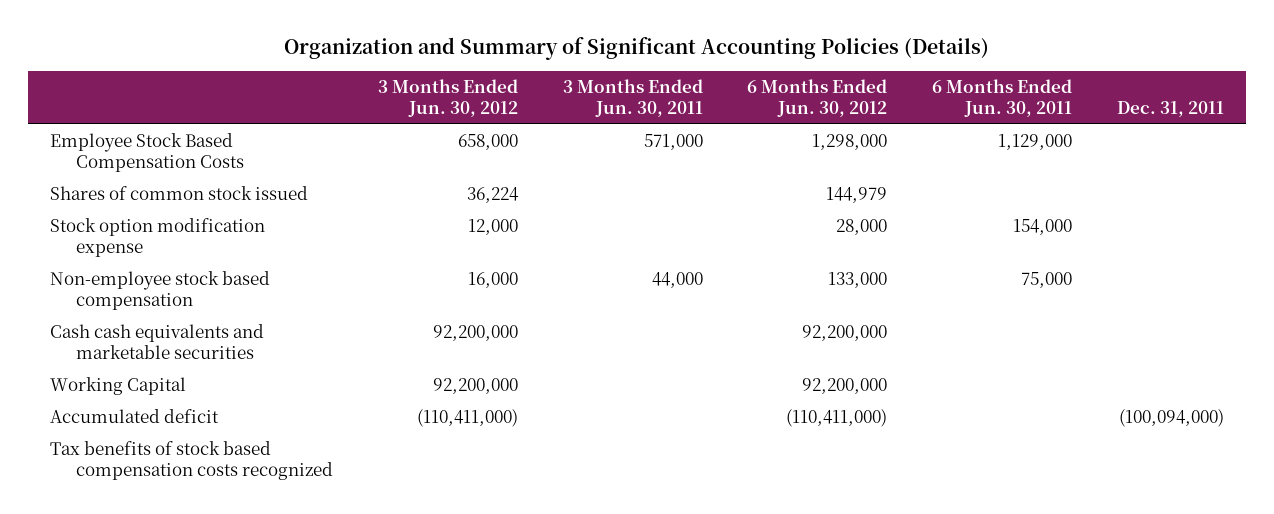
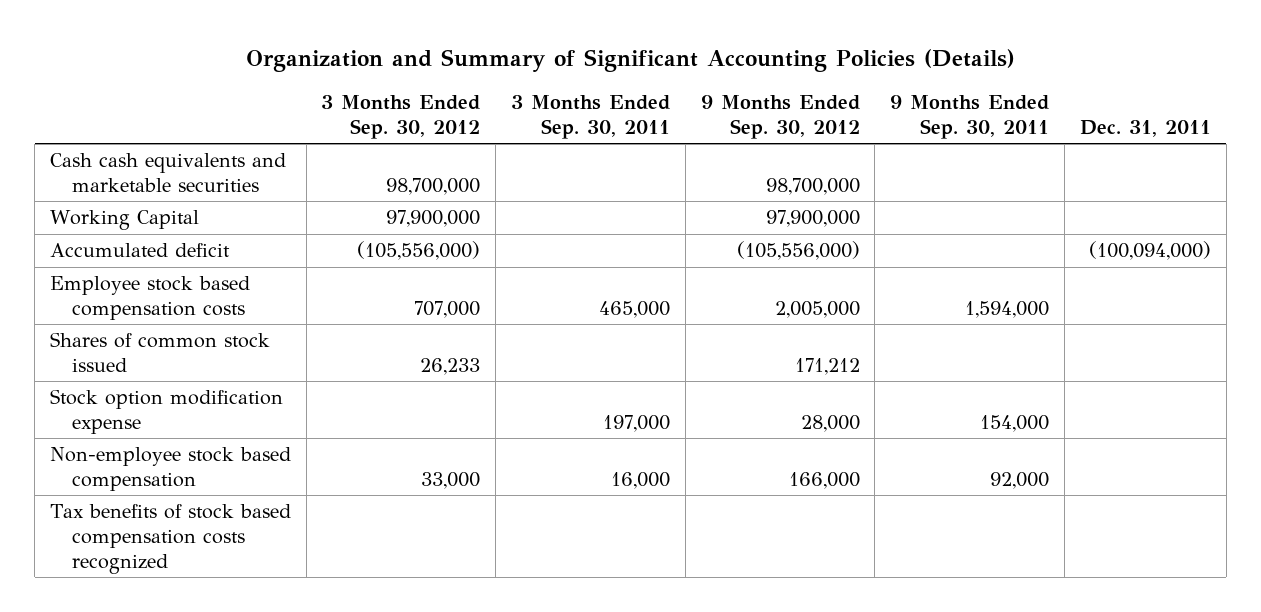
[377,78,518,117] 3 Months Ended Jun. 30, 2012 -> none
[562,78,703,117] 3 Months Ended Jun. 30, 2011 -> none
[747,78,888,117] 6 Months Ended Jun. 30, 2012 -> none
[932,78,1073,117] 6 Months Ended Jun. 30, 2011 -> none
none -> [321,95,481,140] 3 Months Ended Sep. 30, 2012
none -> [511,95,671,140] 3 Months Ended Sep. 30, 2011
none -> [700,95,860,140] 9 Months Ended Sep. 30, 2012
none -> [890,95,1050,140] 9 Months Ended Sep. 30, 2011
[49,133,244,173] Employee Stock Based Compensation Costs -> none
none -> [49,276,250,321] Employee stock based compensation costs
[49,186,308,201] Shares of common stock issued -> [49,332,270,373] Shares of common stock issued
[49,218,265,258] Stock option modification expense -> [49,389,283,435] Stock option modification expense
[49,271,270,311] Non-employee stock based compensation -> [49,447,291,492] Non-employee stock based compensation

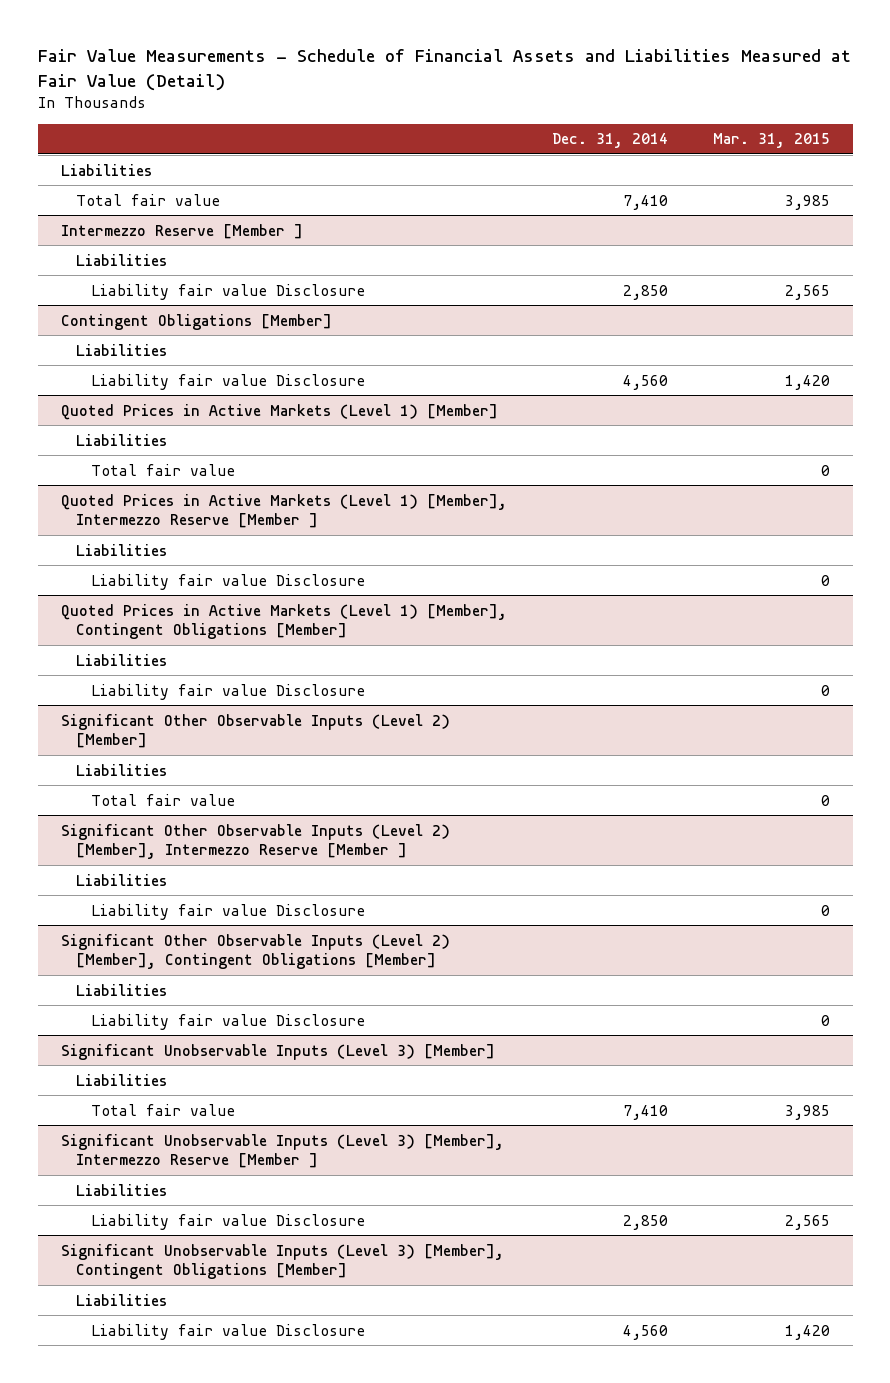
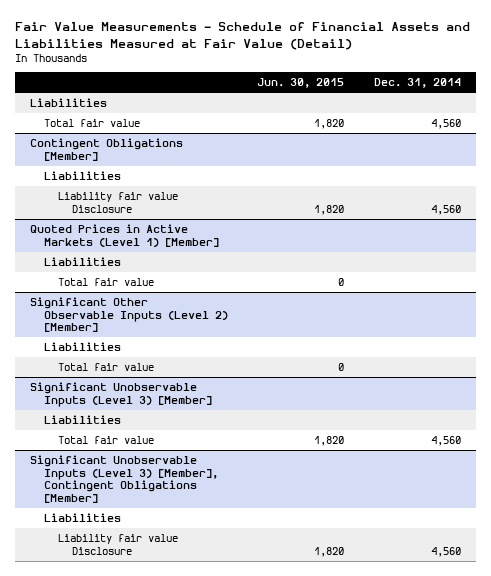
[712,133,830,149] Mar. 31, 2015 -> none
none -> [257,78,345,89] Jun. 30, 2015
[60,223,303,239] Intermezzo Reserve [Member ] -> none
[75,253,167,266] Liabilities -> none
[91,283,366,300] Liability fair value Disclosure -> none
[622,194,668,210] 7,410 -> [430,119,461,130] 4,560
[60,493,507,529] Quoted Prices in Active Markets (Level 1) [Member], Intermezzo Reserve [Member ] -> none
[75,543,167,556] Liabilities -> none
[91,573,366,590] Liability fair value Disclosure -> none
[60,603,507,640] Quoted Prices in Active Markets (Level 1) [Member], Contingent Obligations [Member] -> none
[75,653,167,666] Liabilities -> none
[91,683,366,700] Liability fair value Disclosure -> none
[60,823,450,860] Significant Other Observable Inputs (Level 2) [Member], Intermezzo Reserve [Member ] -> none
[75,873,167,886] Liabilities -> none
[91,903,366,920] Liability fair value Disclosure -> none
[60,933,450,970] Significant Other Observable Inputs (Level 2) [Member], Contingent Obligations [Member] -> none
[75,983,167,996] Liabilities -> none
[91,1013,366,1030] Liability fair value Disclosure -> none
[60,1133,504,1169] Significant Unobservable Inputs (Level 3) [Member], Intermezzo Reserve [Member ] -> none
[75,1183,167,1196] Liabilities -> none
[91,1213,366,1230] Liability fair value Disclosure -> none
[622,1104,668,1120] 7,410 -> [430,436,461,447] 4,560

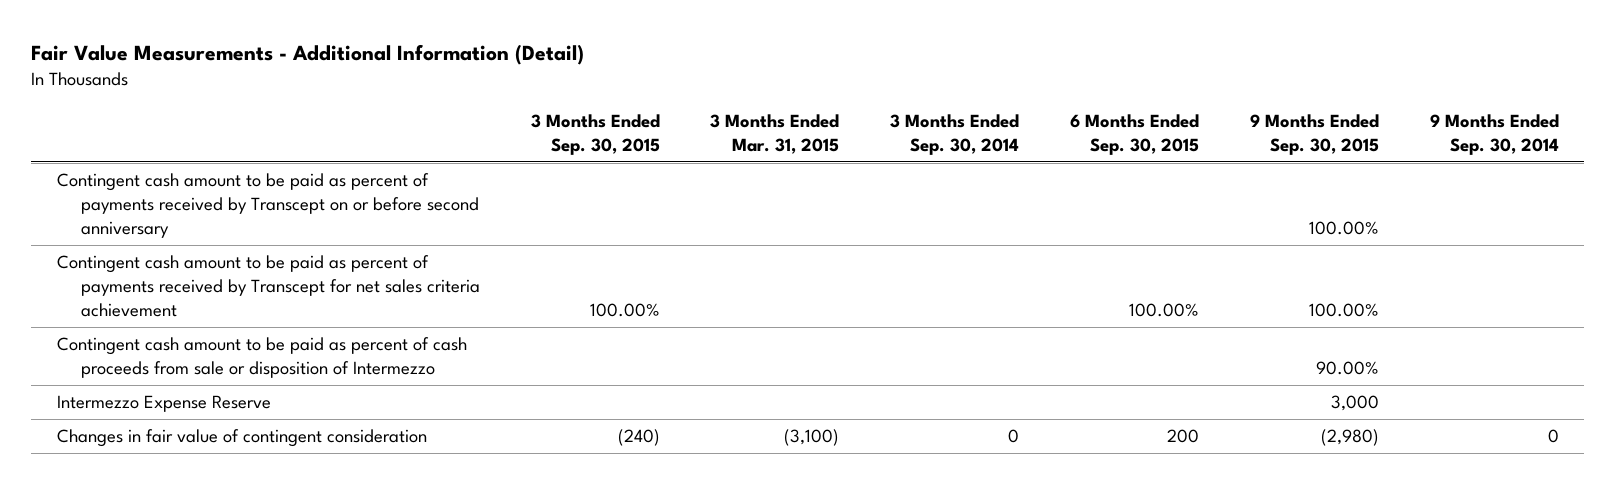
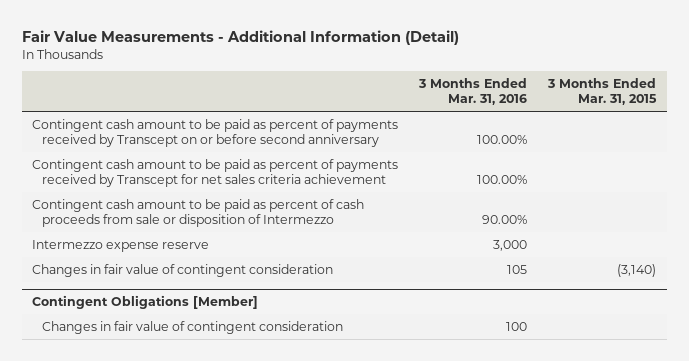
[530,113,660,155] 3 Months Ended Sep. 30, 2015 -> none
[890,113,1020,155] 3 Months Ended Sep. 30, 2014 -> none
[1070,113,1200,155] 6 Months Ended Sep. 30, 2015 -> none
[1249,113,1379,155] 9 Months Ended Sep. 30, 2015 -> none
[1429,113,1559,155] 9 Months Ended Sep. 30, 2014 -> none
none -> [418,78,528,106] 3 Months Ended Mar. 31, 2016
[56,395,271,413] Intermezzo Expense Reserve -> [32,239,210,252] Intermezzo expense reserve
[784,429,840,447] (3,100) -> [617,263,657,277] (3,140)
none -> [32,295,259,310] Contingent Obligations [Member]
none -> [42,320,344,334] Changes in fair value of contingent consideration

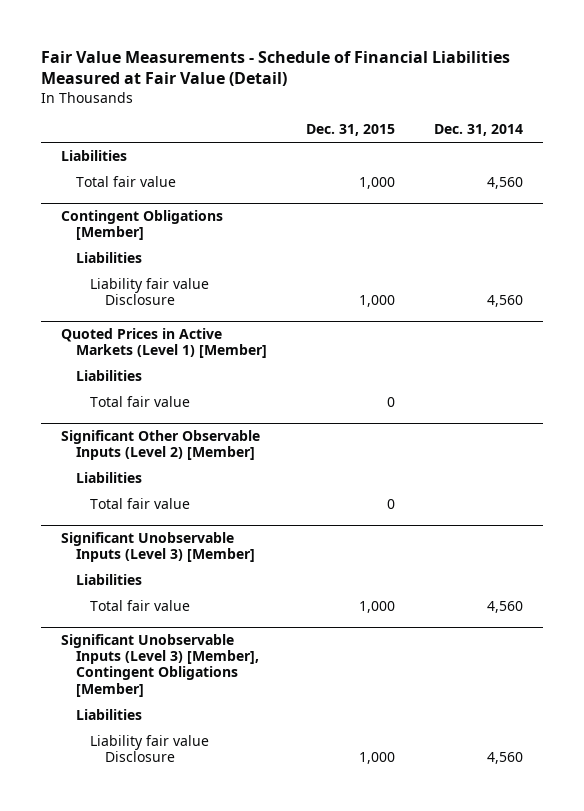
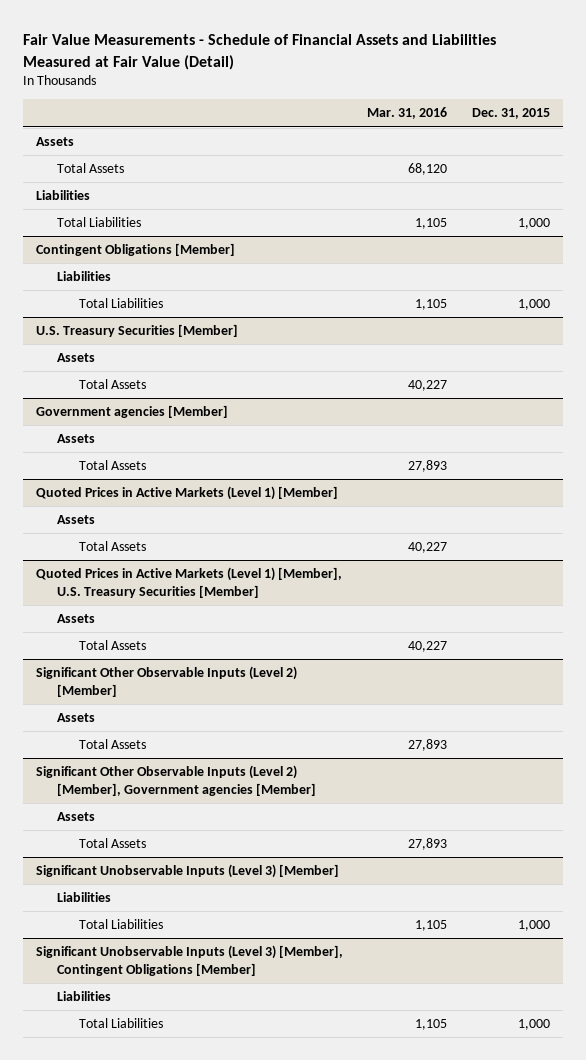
[41,50,511,87] Fair Value Measurements - Schedule of Financial Liabilities Measured at Fair Value (Detail) -> [23,33,497,70] Fair Value Measurements - Schedule of Financial Assets and Liabilities Measured at Fair Value (Detail)
[434,124,524,137] Dec. 31, 2014 -> none
none -> [367,107,448,120] Mar. 31, 2016
none -> [35,137,74,147] Assets
none -> [57,163,125,174] Total Assets
[75,175,176,187] Total fair value -> none
none -> [57,217,142,228] Total Liabilities
[90,277,210,306] Liability fair value Disclosure -> [78,298,163,309] Total Liabilities
none -> [35,324,238,338] U.S. Treasury Securities [Member]
none -> [57,353,96,363] Assets
none -> [78,379,146,390] Total Assets
none -> [35,405,228,419] Government agencies [Member]
none -> [57,434,96,444] Assets
none -> [78,460,146,471] Total Assets
[75,369,142,381] Liabilities -> none
[90,395,191,407] Total fair value -> none
none -> [57,515,96,525] Assets
none -> [78,541,146,552] Total Assets
none -> [35,567,342,598] Quoted Prices in Active Markets (Level 1) [Member], U.S. Treasury Securities [Member]
none -> [57,614,96,624] Assets
none -> [78,640,146,651] Total Assets
[75,471,142,483] Liabilities -> none
[90,497,191,509] Total fair value -> none
none -> [57,713,96,723] Assets
none -> [78,739,146,750] Total Assets
none -> [35,765,317,796] Significant Other Observable Inputs (Level 2) [Member], Government agencies [Member]
none -> [57,812,96,822] Assets
none -> [78,838,146,849] Total Assets
[90,599,191,611] Total fair value -> none
none -> [78,919,163,930] Total Liabilities
[90,734,210,763] Liability fair value Disclosure -> [78,1018,163,1029] Total Liabilities

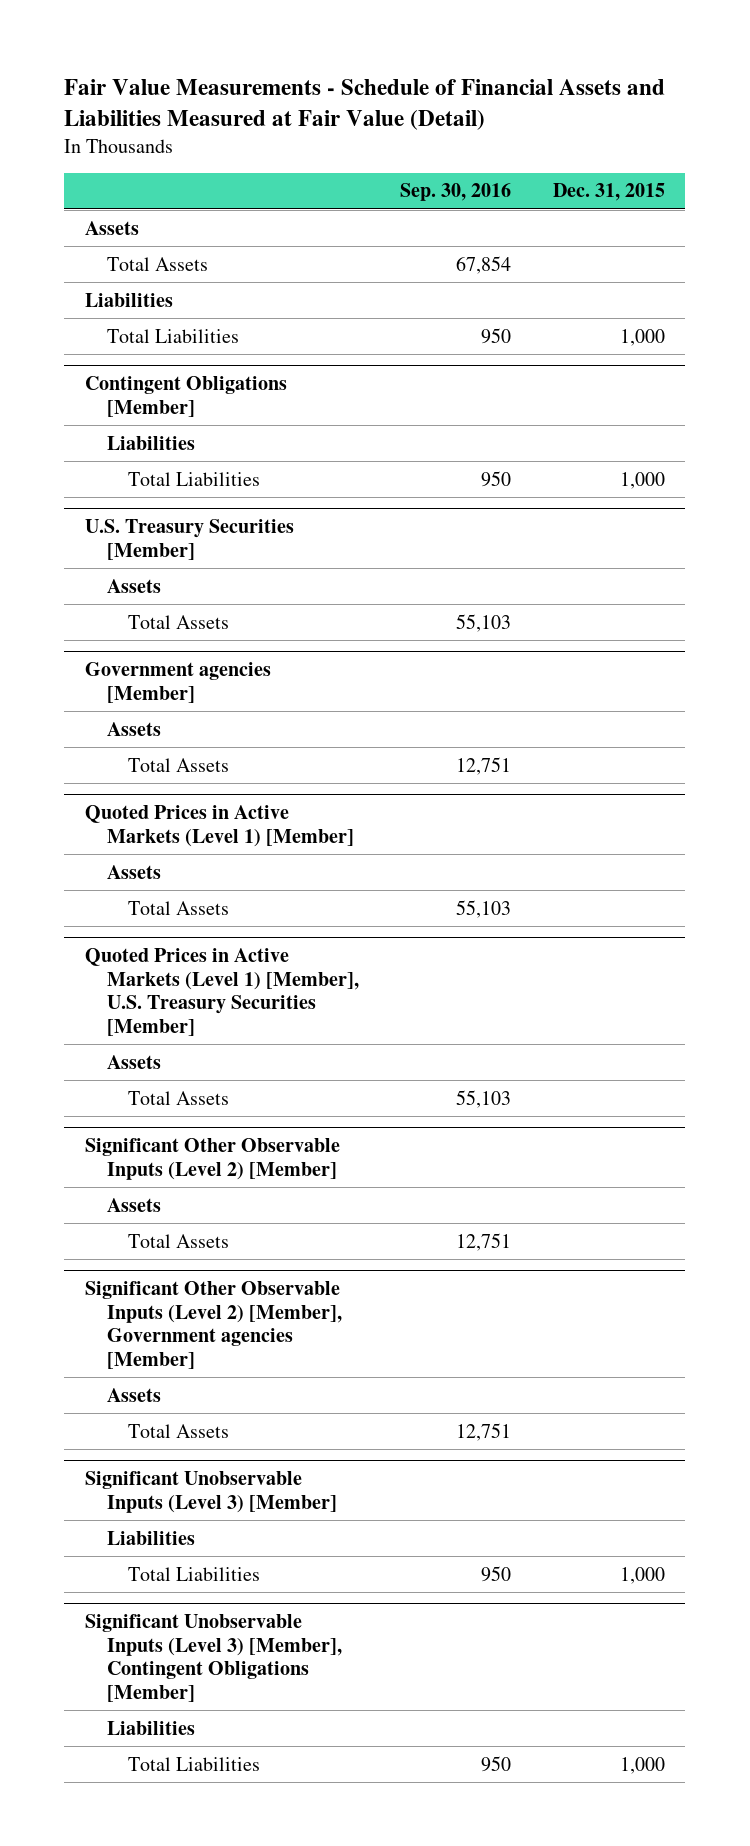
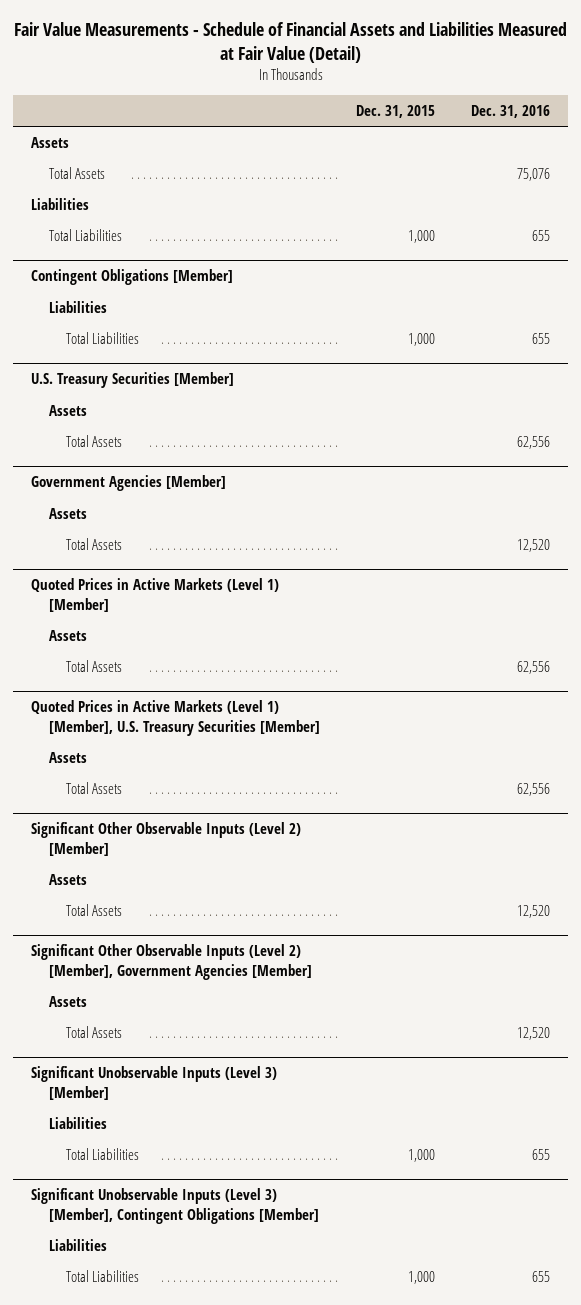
[400,183,512,202] Sep. 30, 2016 -> none
none -> [471,105,551,119] Dec. 31, 2016
[85,662,272,703] Government agencies [Member] -> [31,475,227,492] Government Agencies [Member]
[85,1281,342,1369] Significant Other Observable Inputs (Level 2) [Member], Government agencies [Member] -> [31,944,312,980] Significant Other Observable Inputs (Level 2) [Member], Government Agencies [Member]

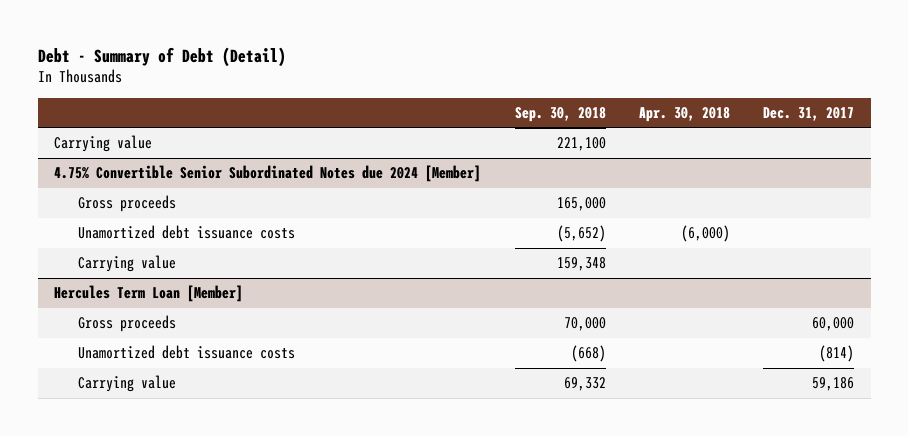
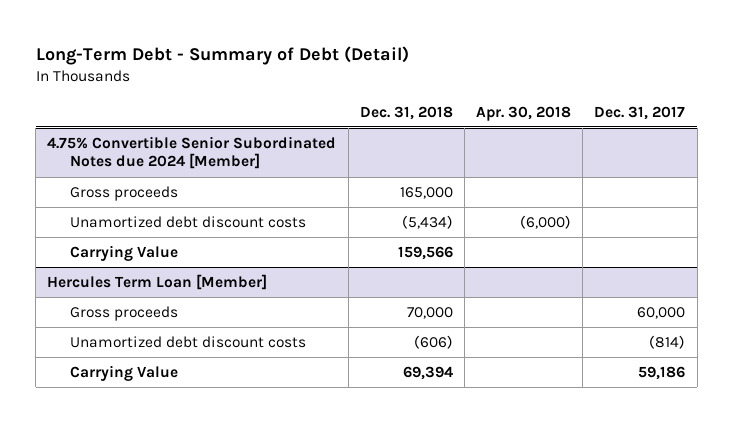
[37,46,286,67] Debt - Summary of Debt (Detail) -> [35,45,409,65] Long-Term Debt - Summary of Debt (Detail)
[514,106,606,122] Sep. 30, 2018 -> none
none -> [359,105,453,120] Dec. 31, 2018
[54,135,153,153] Carrying value -> none
[78,225,296,240] Unamortized debt issuance costs -> [70,216,307,229] Unamortized debt discount costs
[78,255,177,273] Carrying value -> [70,245,179,262] Carrying Value
[78,345,296,360] Unamortized debt issuance costs -> [70,336,307,349] Unamortized debt discount costs
[78,375,177,393] Carrying value -> [70,365,179,382] Carrying Value

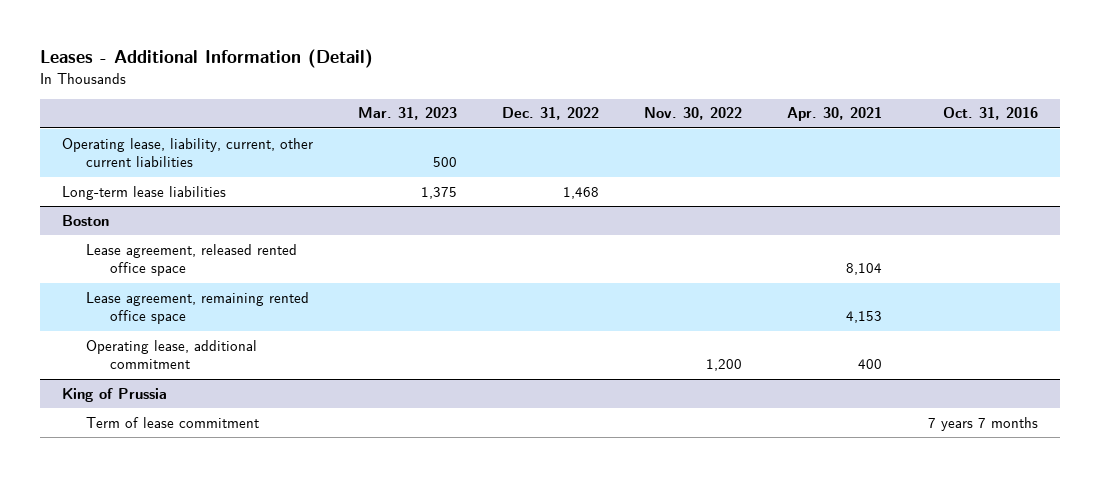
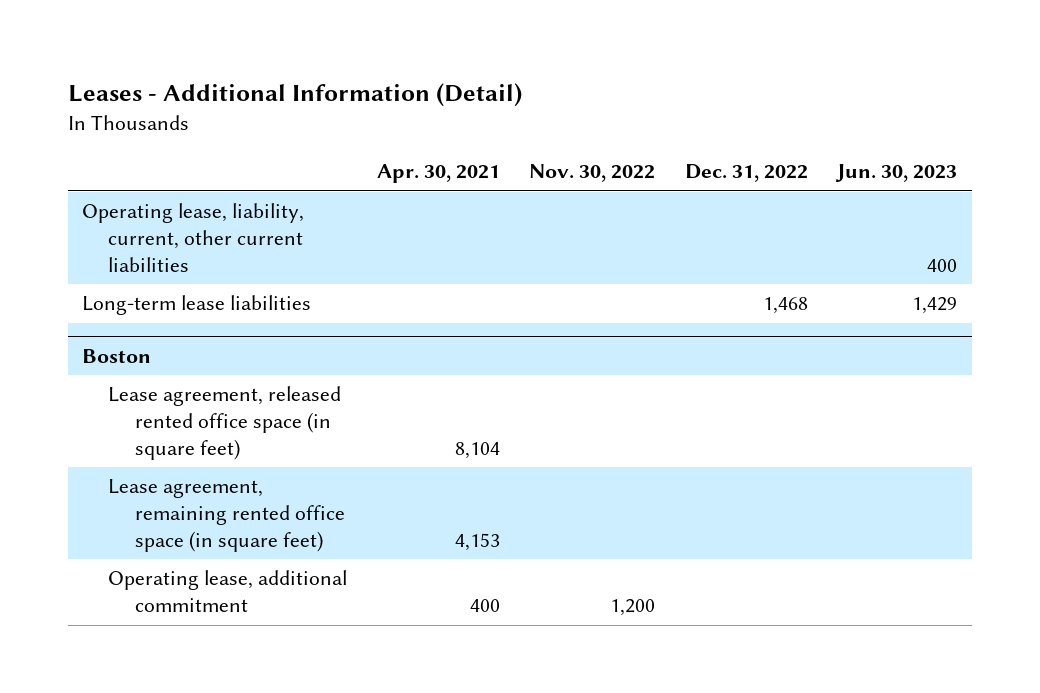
[358,107,458,121] Mar. 31, 2023 -> none
[942,107,1038,121] Oct. 31, 2016 -> none
none -> [835,164,958,183] Jun. 30, 2023
[86,243,298,277] Lease agreement, released rented office space -> [108,386,342,460] Lease agreement, released rented office space (in square feet)
[86,291,310,325] Lease agreement, remaining rented office space -> [108,479,345,552] Lease agreement, remaining rented office space (in square feet)
[62,387,168,402] King of Prussia -> none
[86,416,260,428] Term of lease commitment -> none

